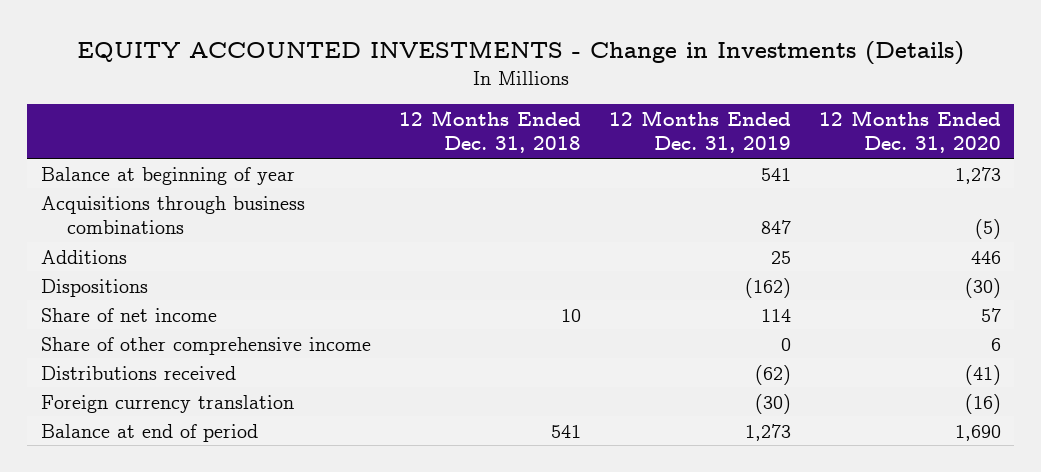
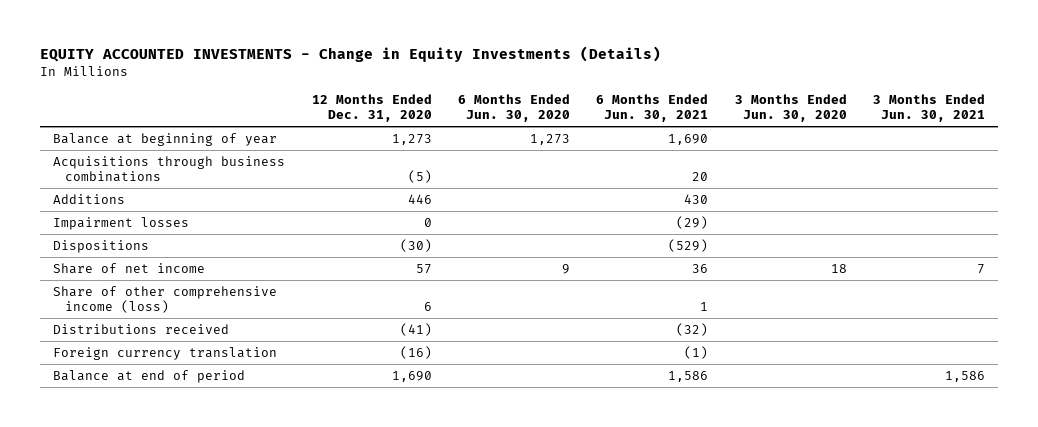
[76,40,964,65] EQUITY ACCOUNTED INVESTMENTS - Change in Investments (Details) -> [40,46,662,63] EQUITY ACCOUNTED INVESTMENTS - Change in Equity Investments (Details)
[398,110,581,154] 12 Months Ended Dec. 31, 2018 -> none
[608,110,791,154] 12 Months Ended Dec. 31, 2019 -> none
none -> [458,93,571,123] 6 Months Ended Jun. 30, 2020
none -> [596,93,709,123] 6 Months Ended Jun. 30, 2021
none -> [734,93,847,123] 3 Months Ended Jun. 30, 2020
none -> [873,93,986,123] 3 Months Ended Jun. 30, 2021
none -> [53,216,190,230] Impairment losses
[40,336,371,355] Share of other comprehensive income -> [53,285,278,314] Share of other comprehensive income (loss)

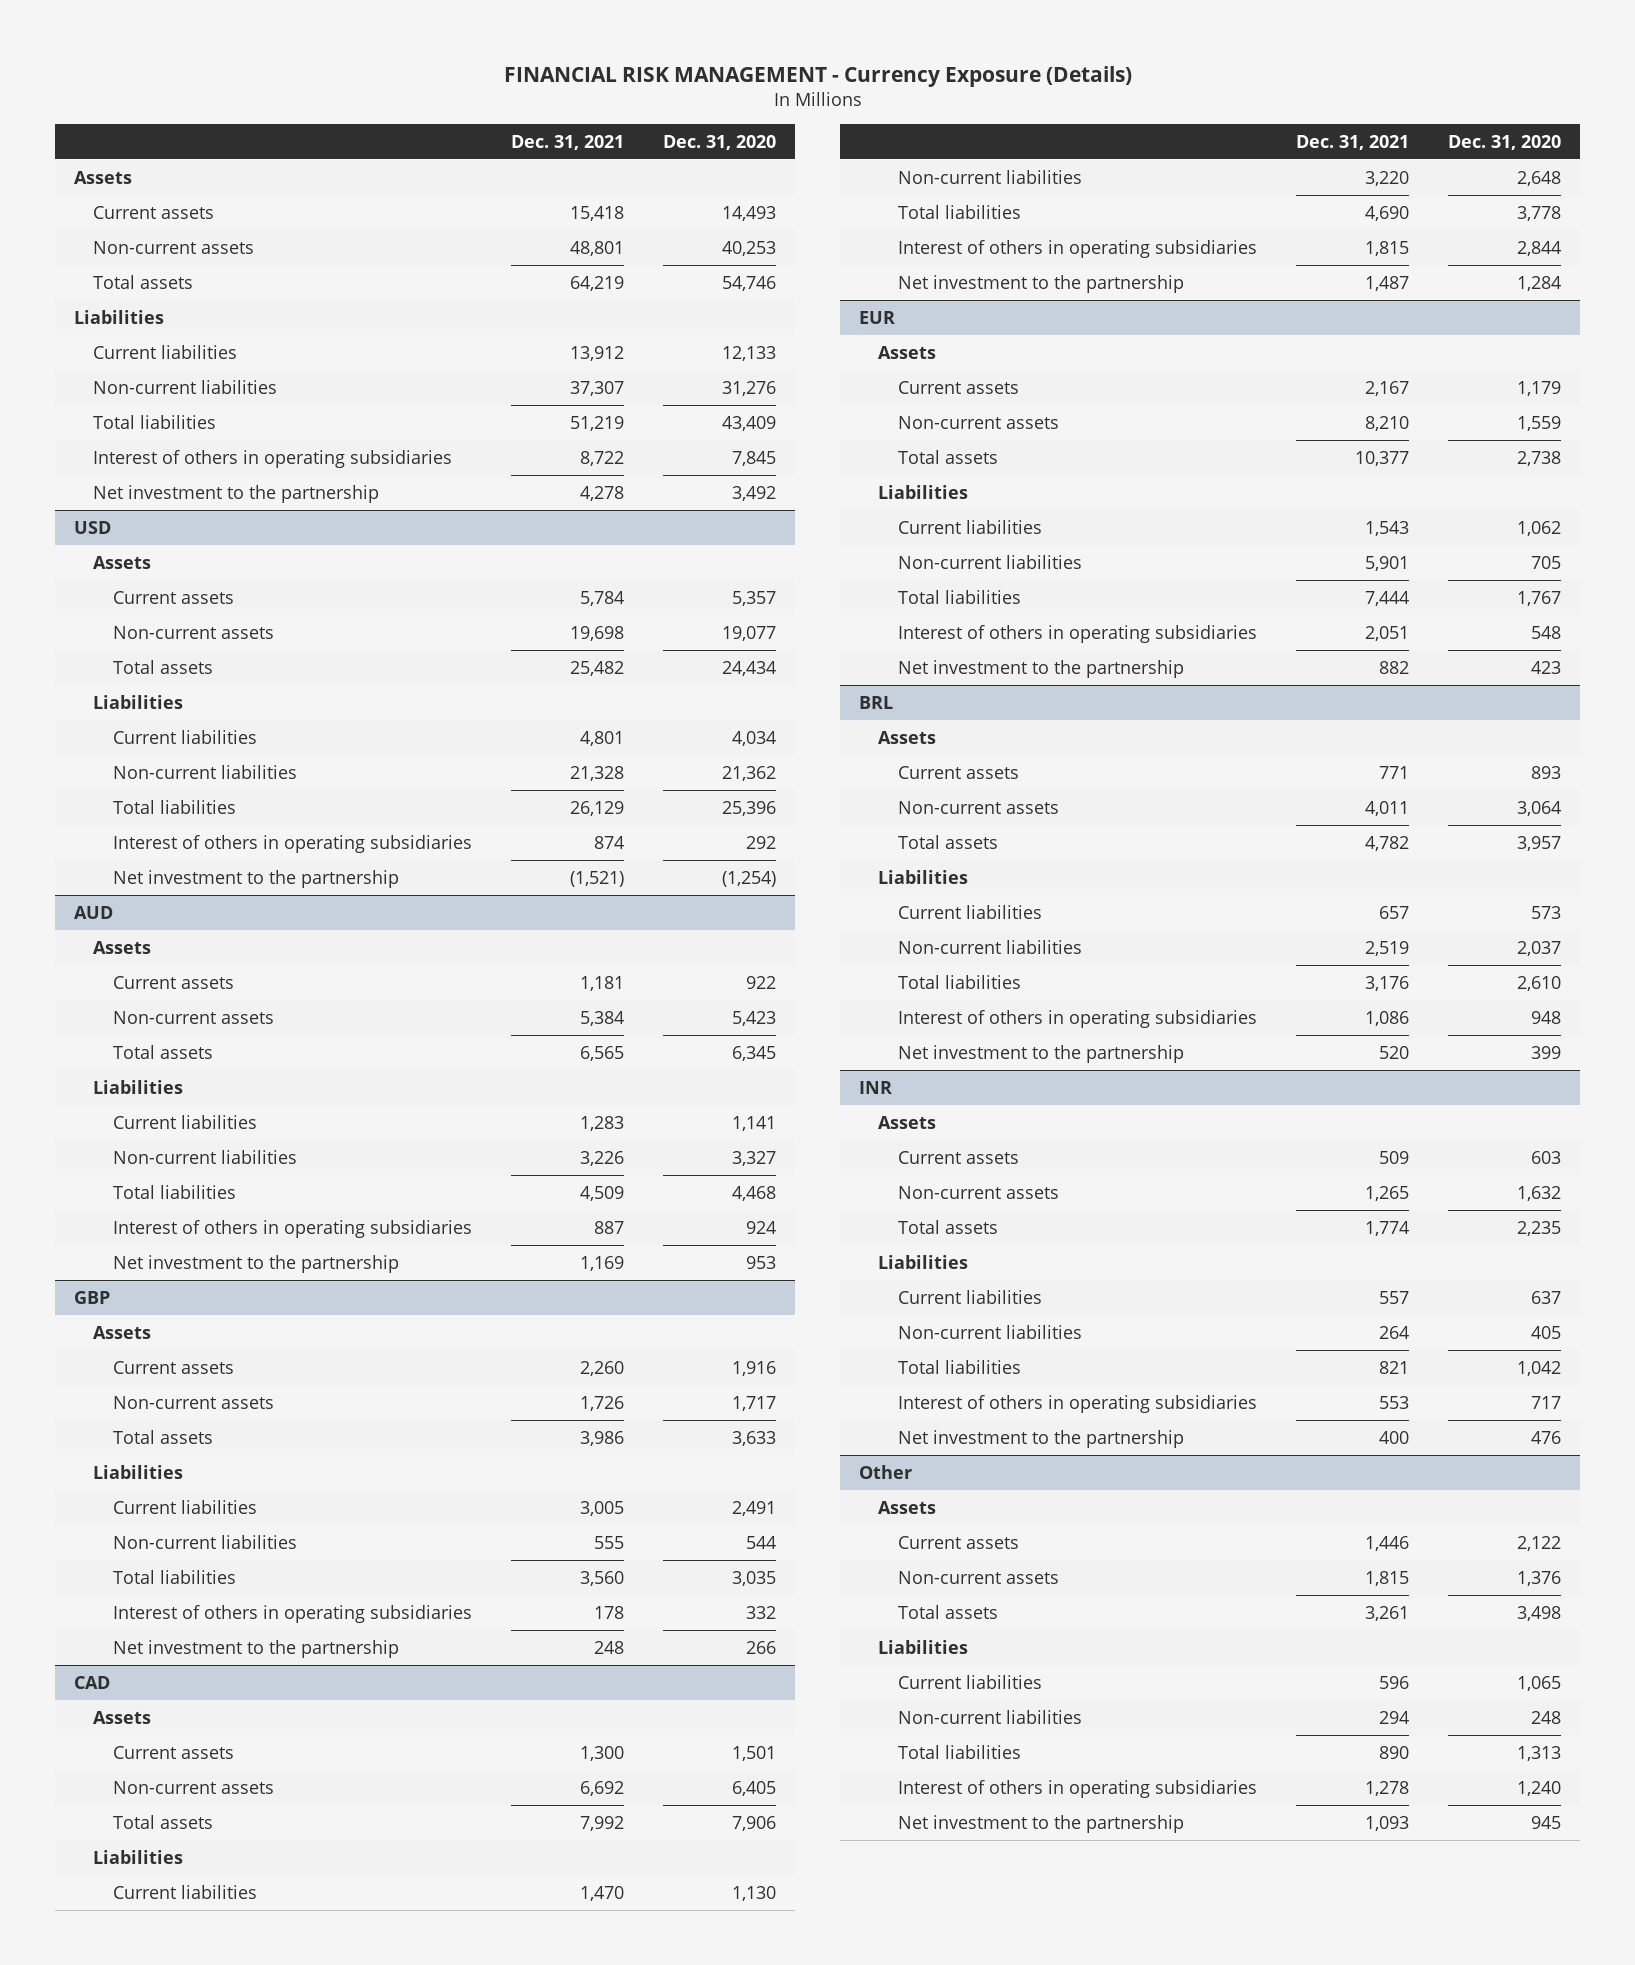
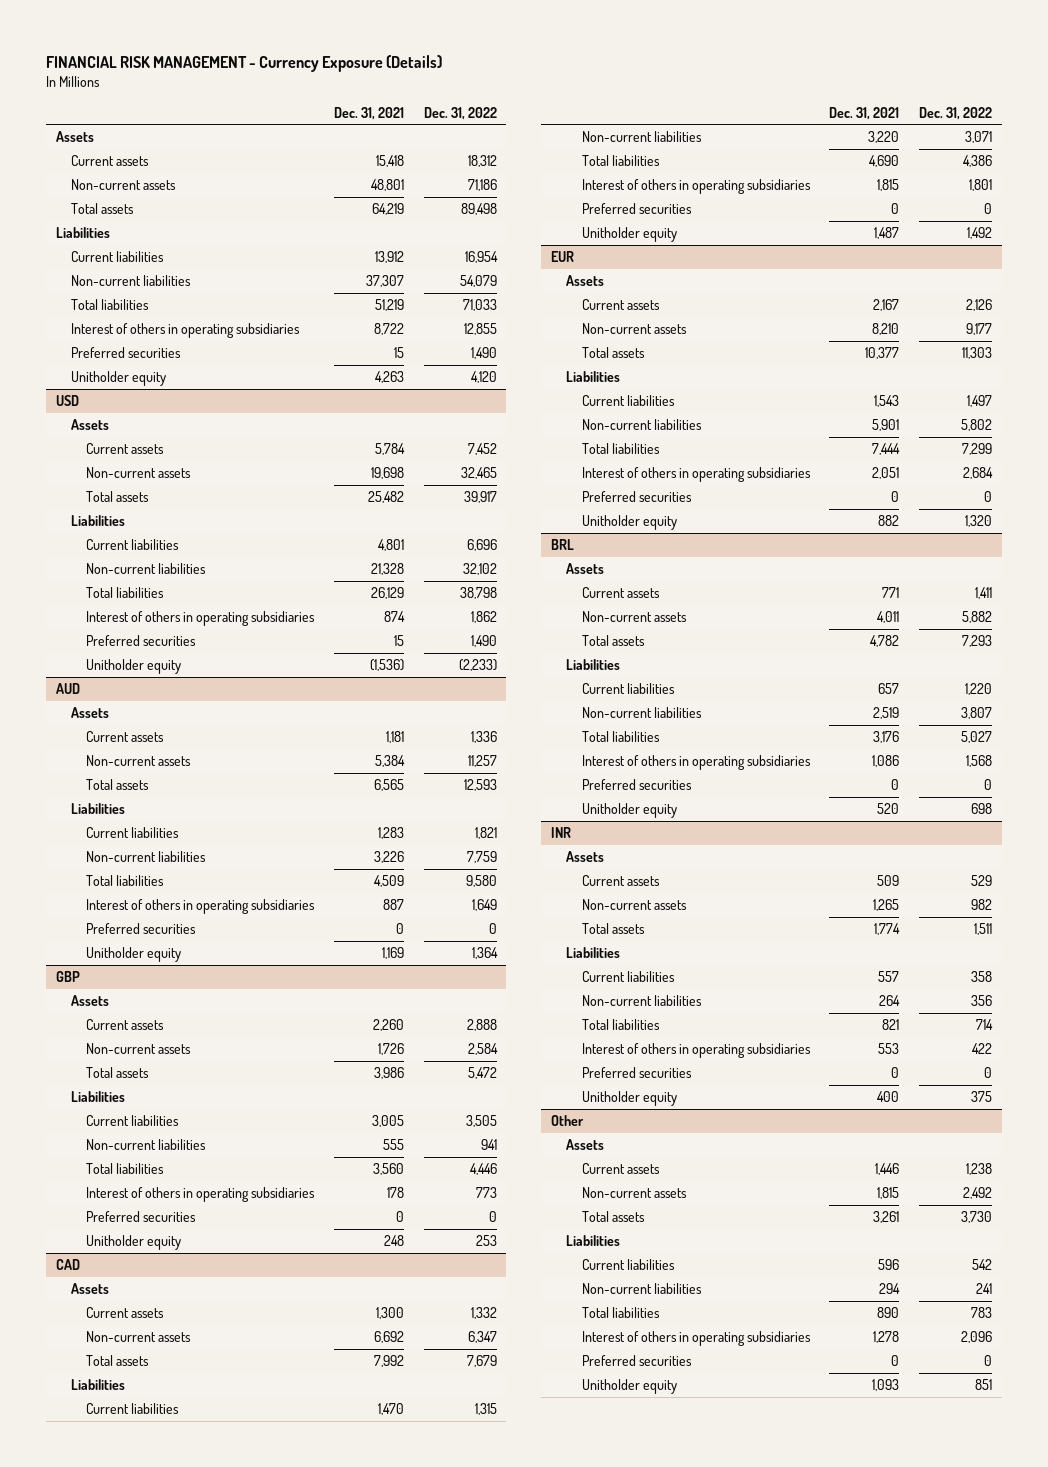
[662,134,776,150] Dec. 31, 2020 -> none
none -> [423,106,497,120] Dec. 31, 2022
[93,484,380,503] Net investment to the partnership -> none
none -> [71,347,182,359] Preferred securities
none -> [71,371,167,387] Unitholder equity
[112,869,399,888] Net investment to the partnership -> none
none -> [86,635,197,647] Preferred securities
none -> [86,659,182,675] Unitholder equity
none -> [86,923,197,935] Preferred securities
[112,1254,399,1273] Net investment to the partnership -> [86,947,182,963] Unitholder equity
none -> [86,1211,197,1223] Preferred securities
[112,1639,399,1658] Net investment to the partnership -> [86,1235,182,1251] Unitholder equity
none -> [581,203,692,215] Preferred securities
[897,274,1184,293] Net investment to the partnership -> [581,227,677,243] Unitholder equity
none -> [581,491,692,503] Preferred securities
[897,659,1184,678] Net investment to the partnership -> [581,515,677,531] Unitholder equity
none -> [581,779,692,791] Preferred securities
[897,1044,1184,1063] Net investment to the partnership -> [581,803,677,819] Unitholder equity
none -> [581,1067,692,1079] Preferred securities
[897,1429,1184,1448] Net investment to the partnership -> [581,1091,677,1107] Unitholder equity
none -> [581,1355,692,1367] Preferred securities
[897,1814,1184,1833] Net investment to the partnership -> [581,1379,677,1395] Unitholder equity

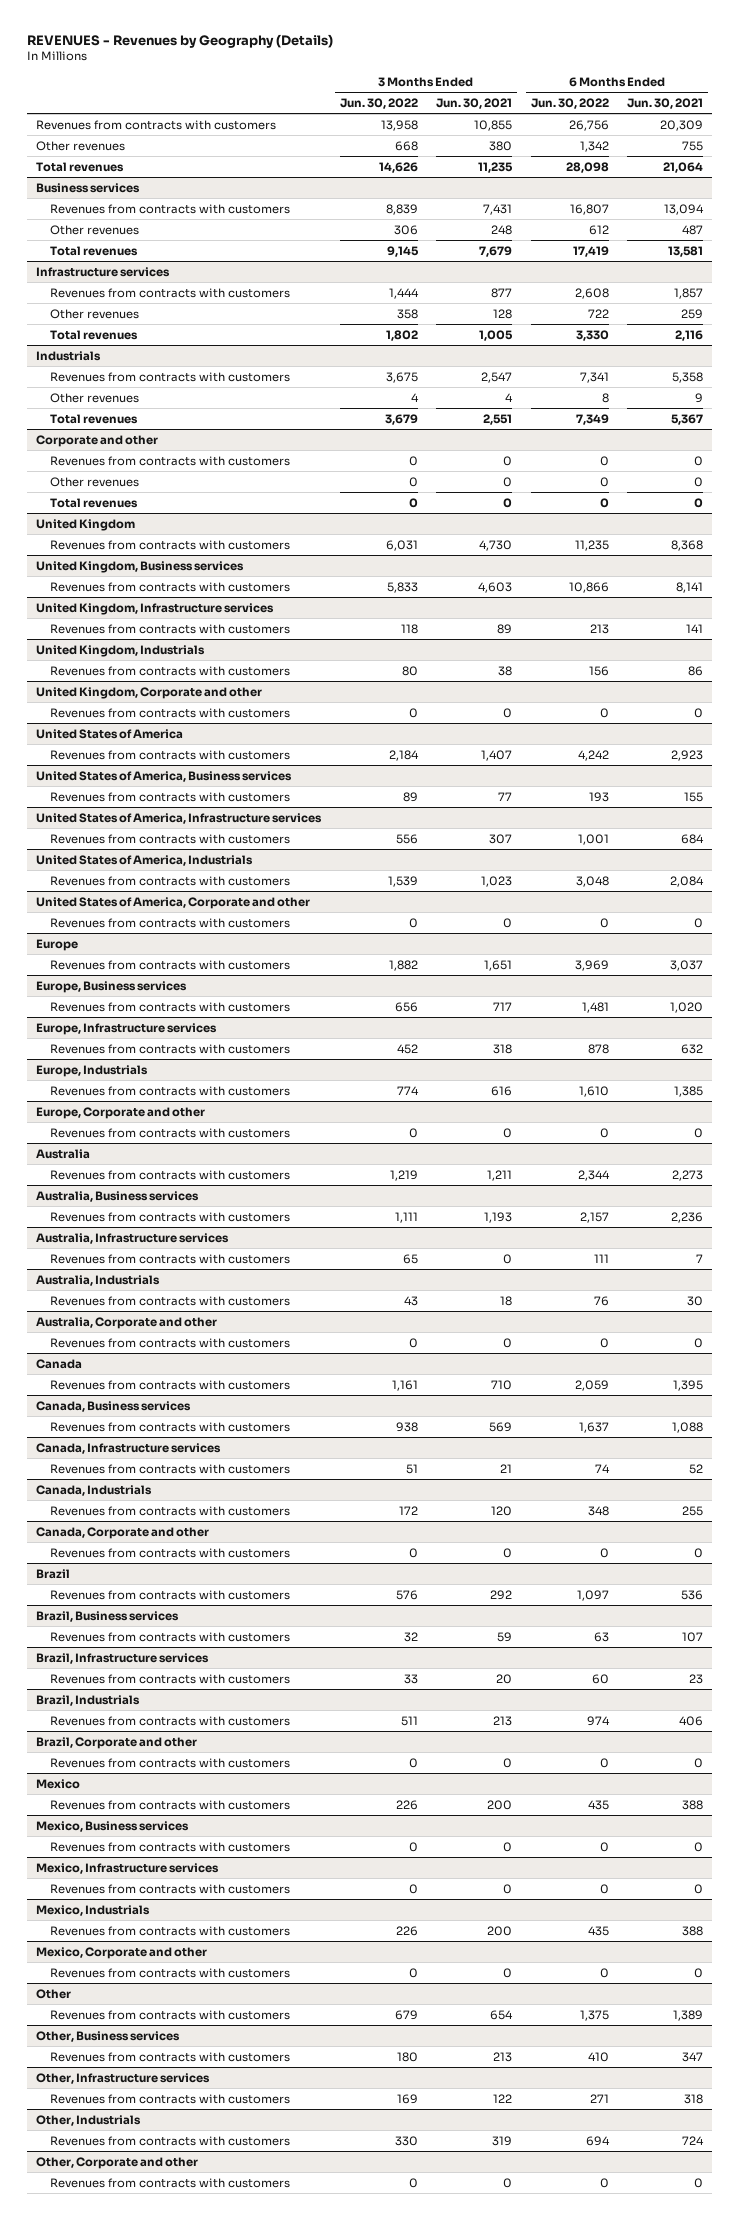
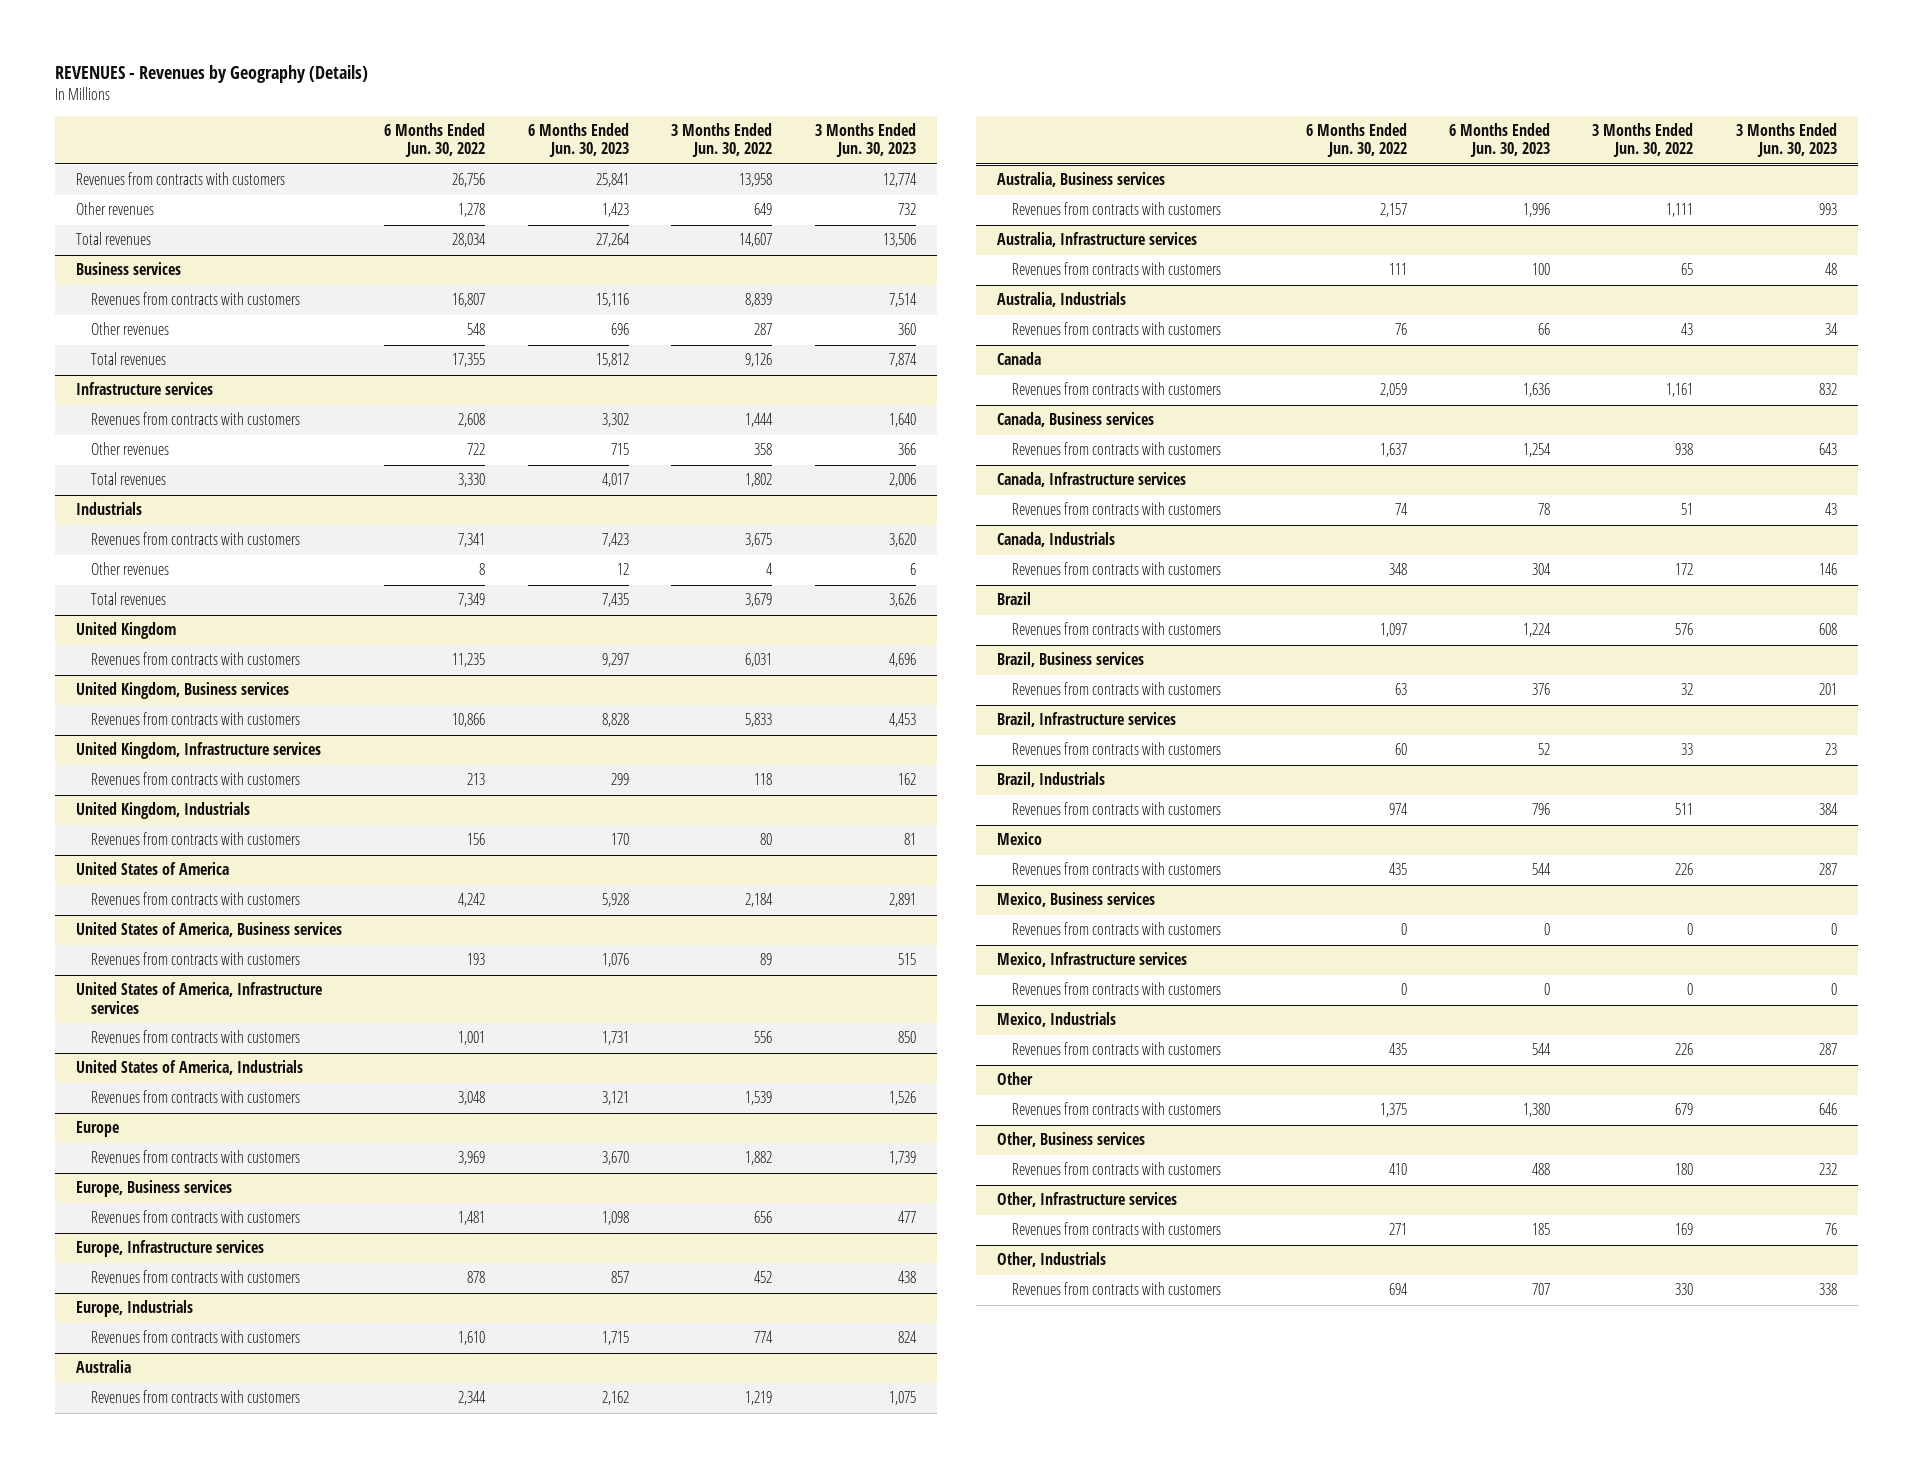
[436,97,513,109] Jun. 30, 2021 -> none
[626,97,703,109] Jun. 30, 2021 -> none
none -> [527,123,629,158] 6 Months Ended Jun. 30, 2023
none -> [814,123,916,158] 3 Months Ended Jun. 30, 2023
[394,140,418,151] 668 -> [754,203,773,216] 649
[579,140,609,152] 1,342 -> [458,203,486,218] 1,278
[378,161,418,173] 14,626 -> [739,233,773,248] 14,607
[565,161,609,173] 28,098 -> [452,233,487,248] 28,034
[393,224,418,235] 306 -> [754,323,773,336] 287
[588,224,609,235] 612 -> [467,323,486,336] 548
[386,245,419,257] 9,145 -> [745,353,773,368] 9,126
[572,245,609,257] 17,419 -> [452,353,486,368] 17,355
[36,434,159,447] Corporate and other -> none
[49,455,290,466] Revenues from contracts with customers -> none
[49,476,139,487] Other revenues -> none
[49,497,138,508] Total revenues -> none
[36,686,263,699] United Kingdom, Corporate and other -> none
[49,707,290,718] Revenues from contracts with customers -> none
[36,896,311,909] United States of America, Corporate and other -> none
[49,917,290,928] Revenues from contracts with customers -> none
[36,1106,206,1119] Europe, Corporate and other -> none
[49,1127,290,1138] Revenues from contracts with customers -> none
[36,1316,218,1329] Australia, Corporate and other -> none
[49,1337,290,1348] Revenues from contracts with customers -> none
[36,1526,210,1539] Canada, Corporate and other -> none
[49,1547,290,1558] Revenues from contracts with customers -> none
[36,1736,198,1749] Brazil, Corporate and other -> none
[49,1757,290,1768] Revenues from contracts with customers -> none
[36,1946,208,1959] Mexico, Corporate and other -> none
[49,1967,290,1978] Revenues from contracts with customers -> none
[36,2156,199,2169] Other, Corporate and other -> none
[49,2177,290,2188] Revenues from contracts with customers -> none

